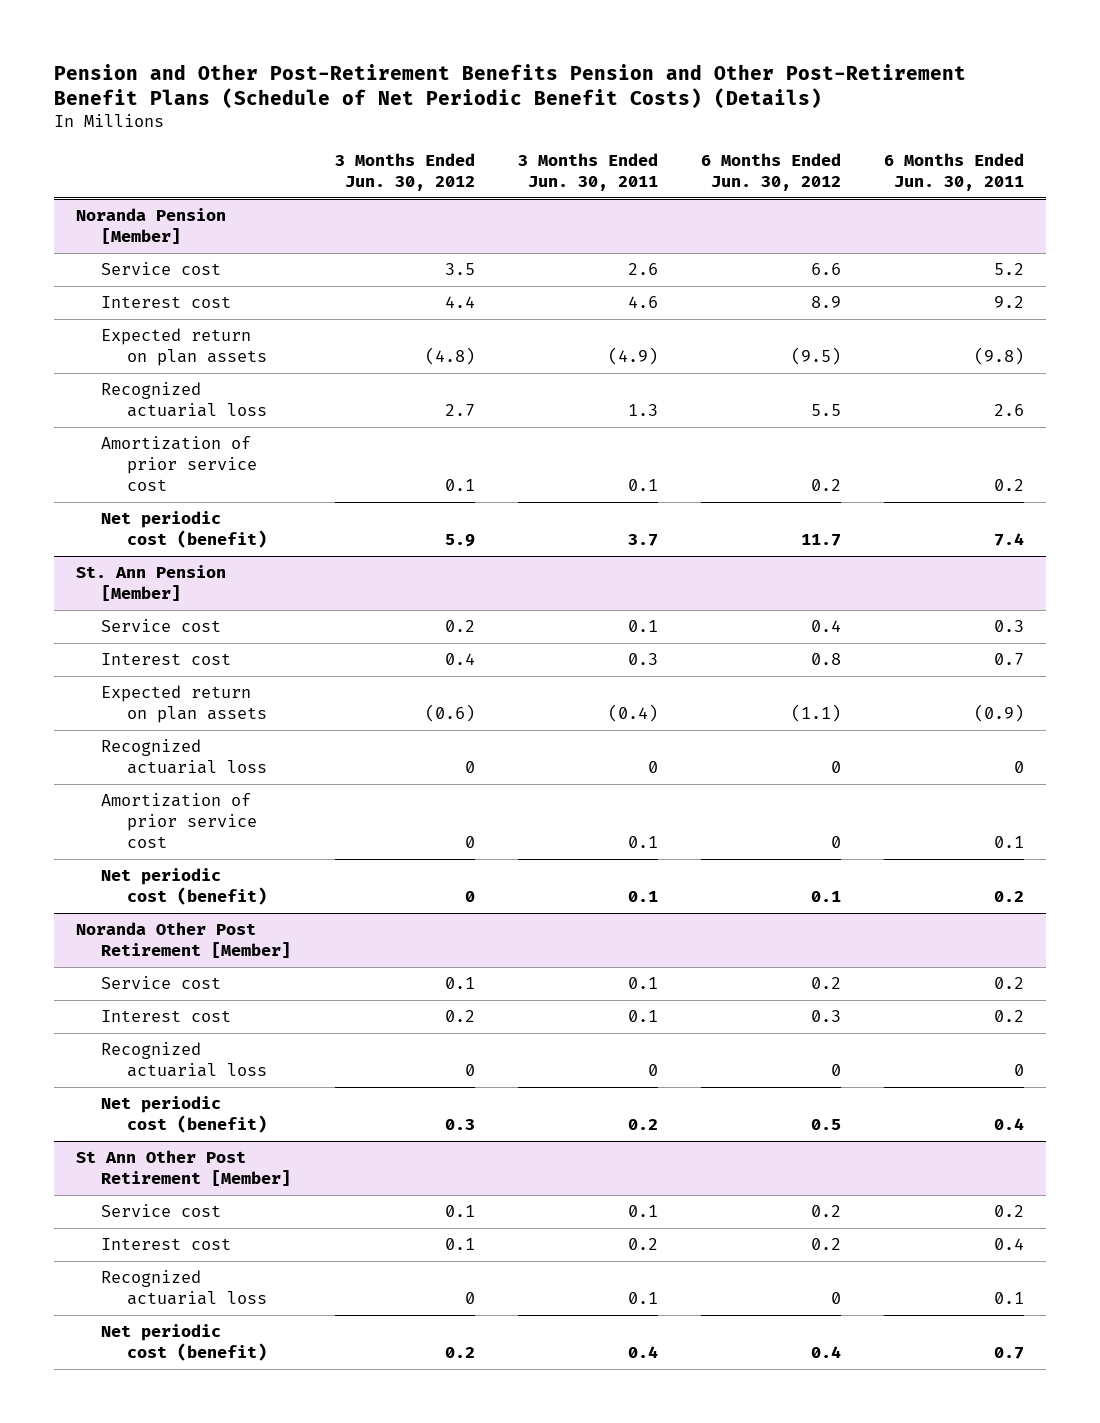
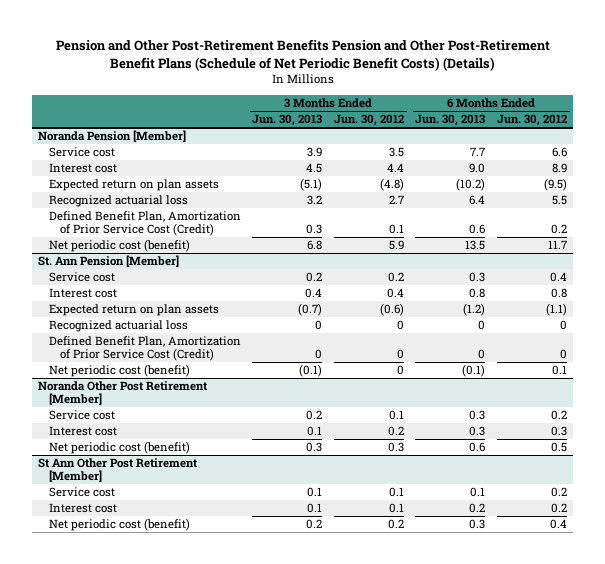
[517,152,658,191] 3 Months Ended Jun. 30, 2011 -> none
[884,152,1025,191] 6 Months Ended Jun. 30, 2011 -> none
none -> [252,114,323,127] Jun. 30, 2013
none -> [415,114,486,127] Jun. 30, 2013
[101,436,257,492] Amortization of prior service cost -> [49,211,242,237] Defined Benefit Plan, Amortization of Prior Service Cost (Credit)
[101,793,257,849] Amortization of prior service cost -> [49,336,242,362] Defined Benefit Plan, Amortization of Prior Service Cost (Credit)
[101,1042,267,1078] Recognized actuarial loss -> none
[101,1270,267,1306] Recognized actuarial loss -> none

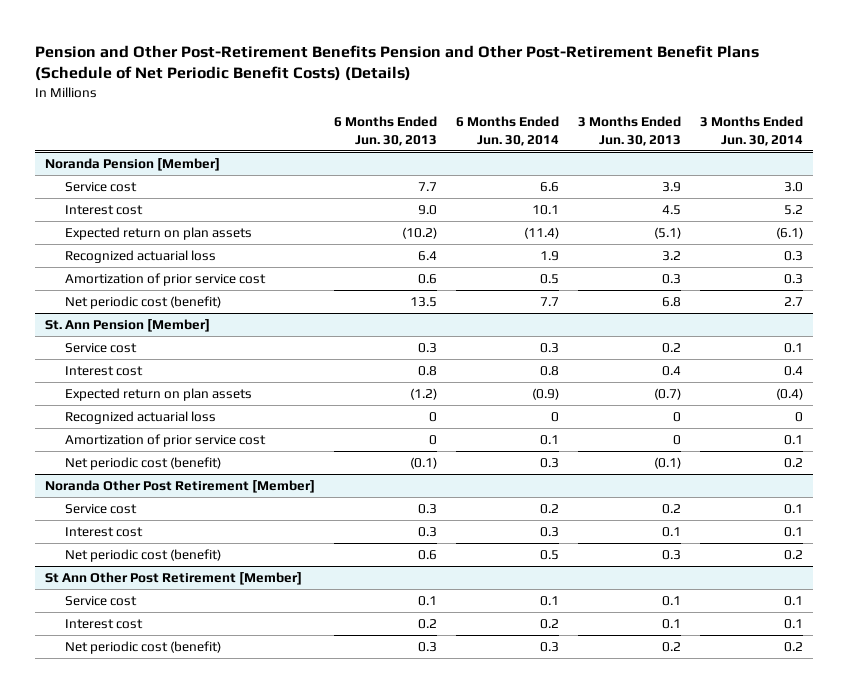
[333,114,404,127] Jun. 30, 2012 -> none
[496,114,567,127] Jun. 30, 2012 -> none
none -> [455,116,559,146] 6 Months Ended Jun. 30, 2014
none -> [700,116,804,146] 3 Months Ended Jun. 30, 2014
[49,211,242,237] Defined Benefit Plan, Amortization of Prior Service Cost (Credit) -> [65,272,267,286] Amortization of prior service cost
[49,336,242,362] Defined Benefit Plan, Amortization of Prior Service Cost (Credit) -> [65,433,267,447] Amortization of prior service cost

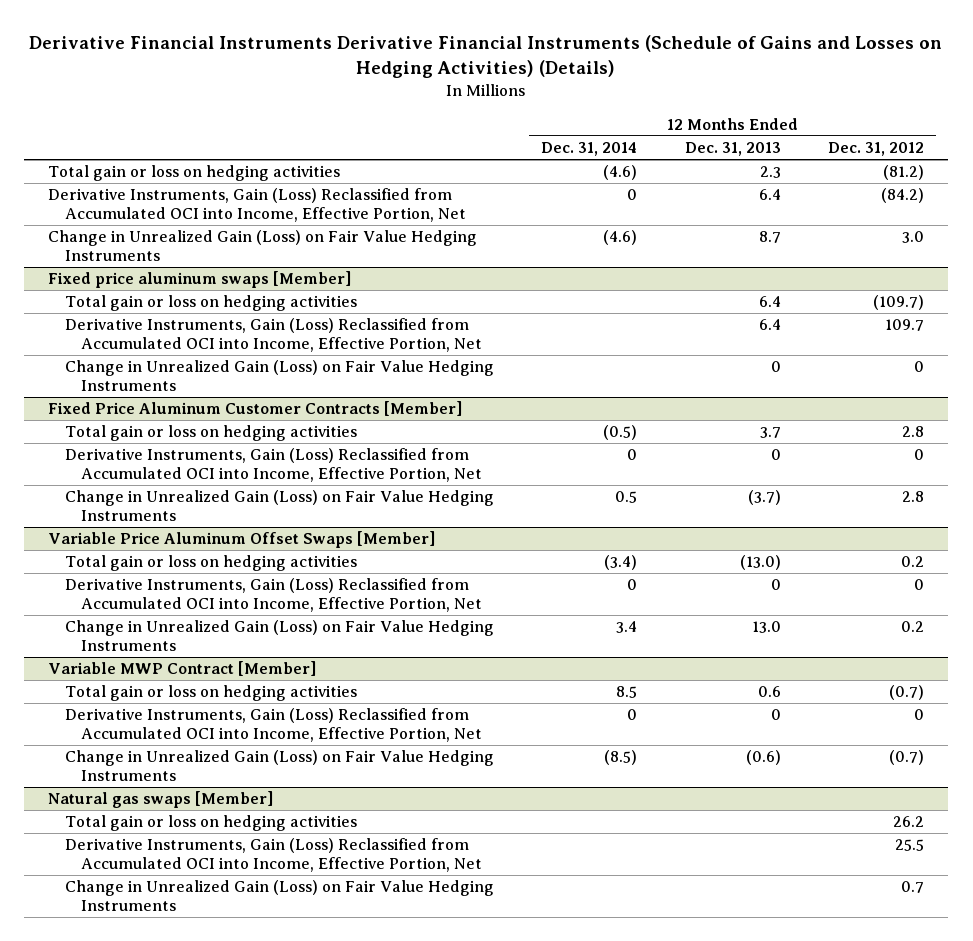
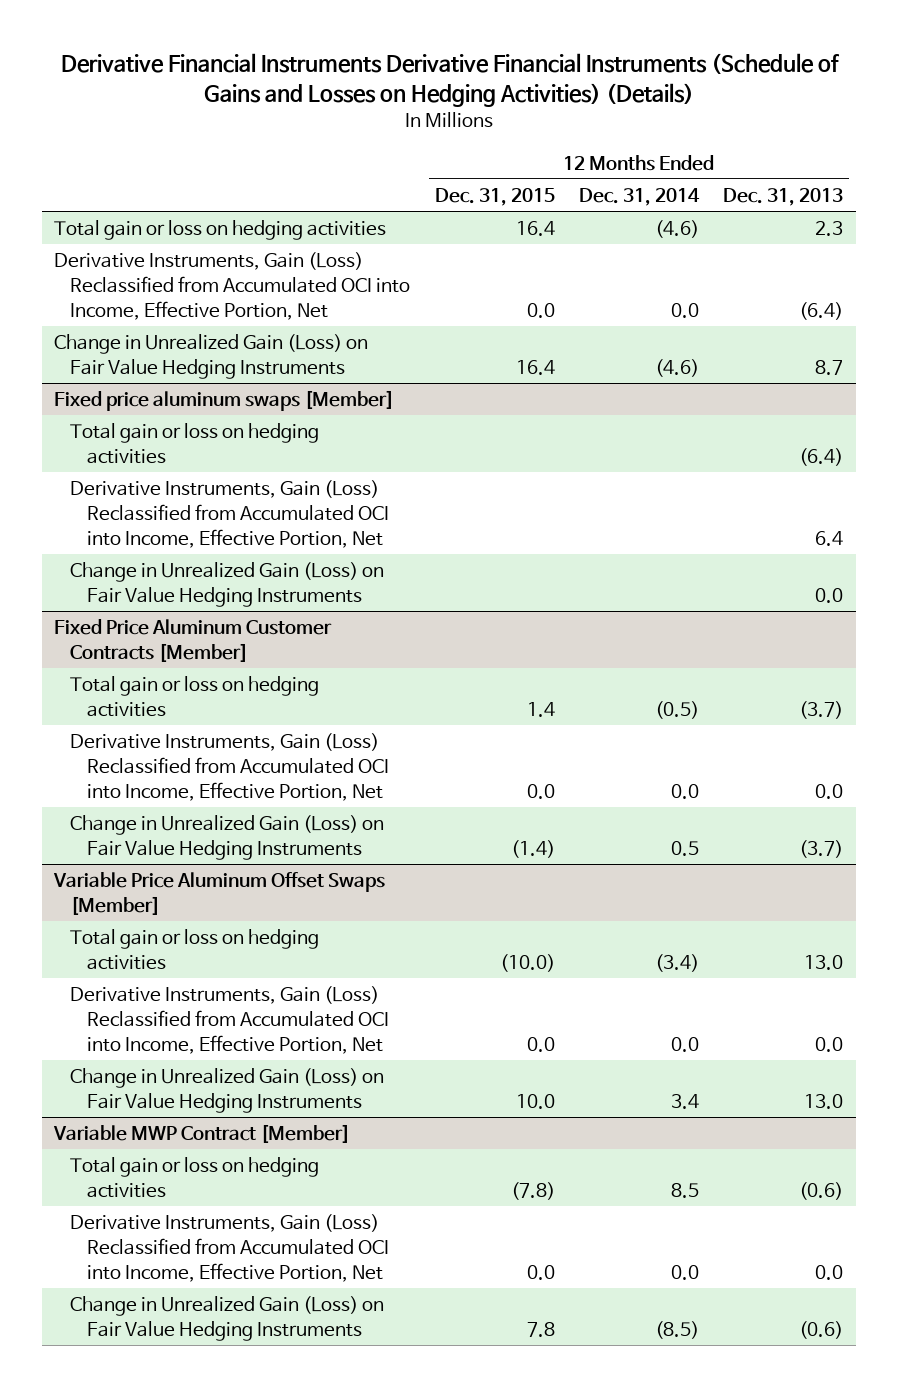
[828,141,925,156] Dec. 31, 2012 -> none
none -> [434,187,555,206] Dec. 31, 2015
[627,189,638,201] 0 -> [671,302,700,318] 0.0
[758,189,781,201] 6.4 -> [799,301,844,320] (6.4)
[758,296,781,308] 6.4 -> [799,448,844,467] (6.4)
[770,361,781,373] 0 -> [815,588,844,604] 0.0
[759,427,781,439] 3.7 -> [799,701,844,720] (3.7)
[627,449,638,461] 0 -> [671,783,700,799] 0.0
[770,449,781,461] 0 -> [815,783,844,799] 0.0
[739,555,781,571] (13.0) -> [804,955,844,971] 13.0
[627,579,638,591] 0 -> [671,1036,700,1052] 0.0
[770,579,781,591] 0 -> [815,1036,844,1052] 0.0
[757,686,781,698] 0.6 -> [799,1182,844,1201] (0.6)
[627,709,638,721] 0 -> [671,1264,700,1280] 0.0
[770,709,781,721] 0 -> [815,1264,844,1280] 0.0
[48,791,274,809] Natural gas swaps [Member] -> none
[64,815,357,832] Total gain or loss on hedging activities -> none
[64,838,482,873] Derivative Instruments, Gain (Loss) Reclassified from Accumulated OCI into Income, Effective Portion, Net -> none
[64,880,494,912] Change in Unrealized Gain (Loss) on Fair Value Hedging Instruments -> none

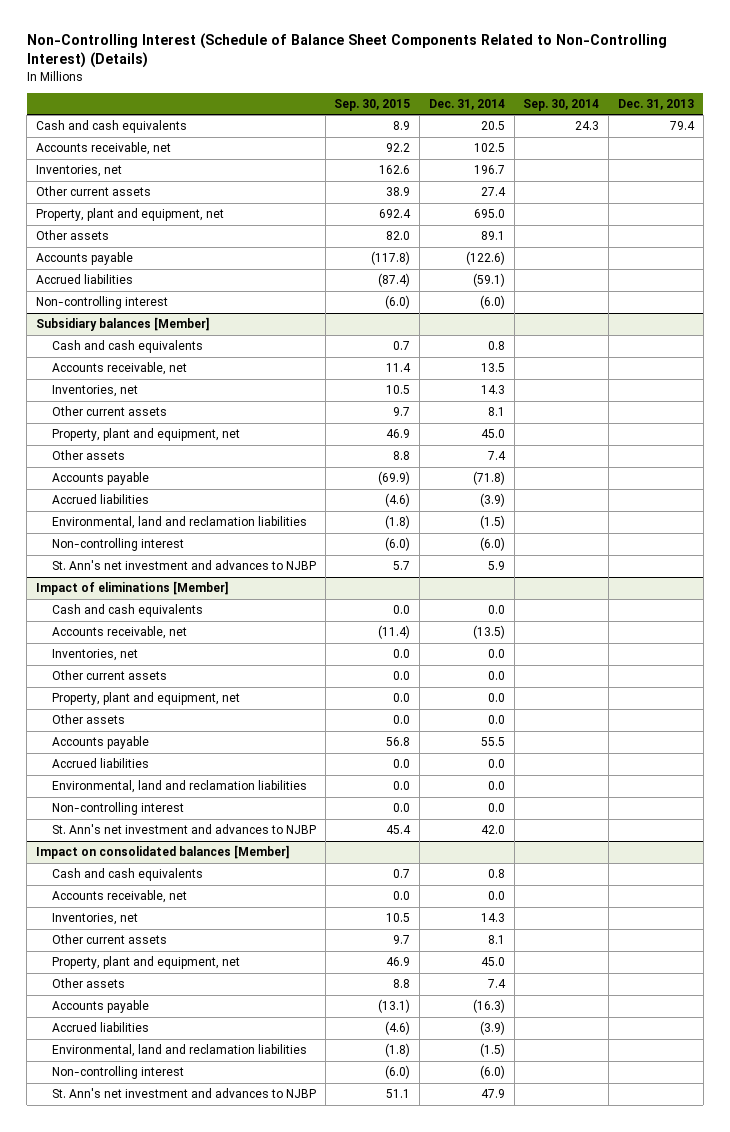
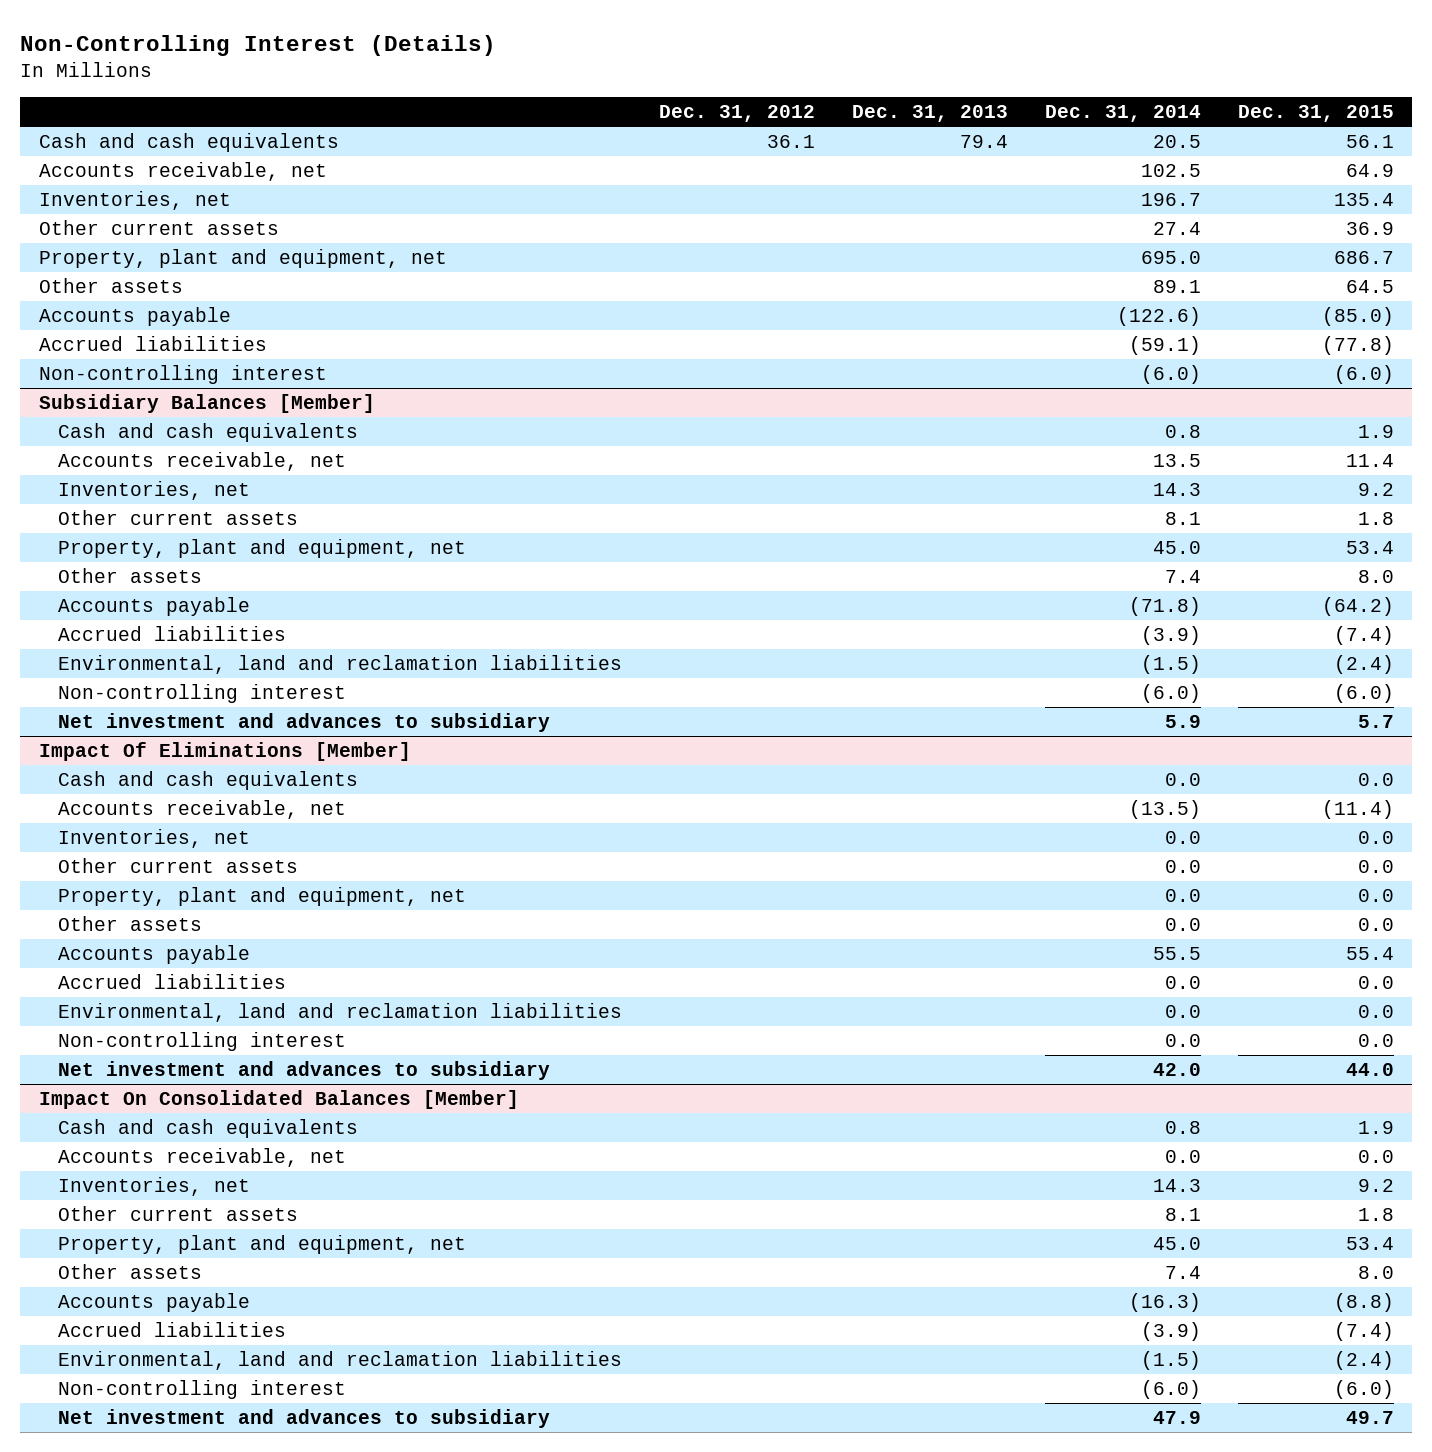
[26,33,667,69] Non-Controlling Interest (Schedule of Balance Sheet Components Related to Non-Controlling Interest) (Details) -> [20,34,497,56] Non-Controlling Interest (Details)
[334,98,411,111] Sep. 30, 2015 -> none
[523,98,600,111] Sep. 30, 2014 -> none
none -> [659,105,816,123] Dec. 31, 2012
none -> [1237,105,1394,123] Dec. 31, 2015
[35,317,210,332] Subsidiary balances [Member] -> [38,394,375,414] Subsidiary Balances [Member]
[51,560,316,571] St. Ann's net investment and advances to NJBP -> [58,713,551,733] Net investment and advances to subsidiary
[35,581,229,596] Impact of eliminations [Member] -> [38,742,411,762] Impact Of Eliminations [Member]
[51,824,316,835] St. Ann's net investment and advances to NJBP -> [58,1061,551,1081] Net investment and advances to subsidiary
[35,845,290,860] Impact on consolidated balances [Member] -> [38,1090,519,1110] Impact On Consolidated Balances [Member]
[51,1088,316,1099] St. Ann's net investment and advances to NJBP -> [58,1409,551,1429] Net investment and advances to subsidiary

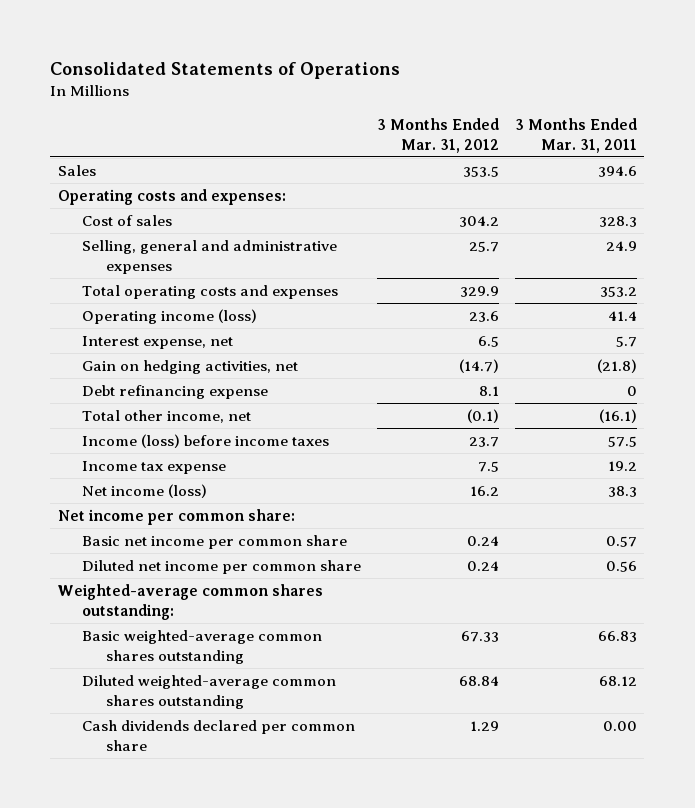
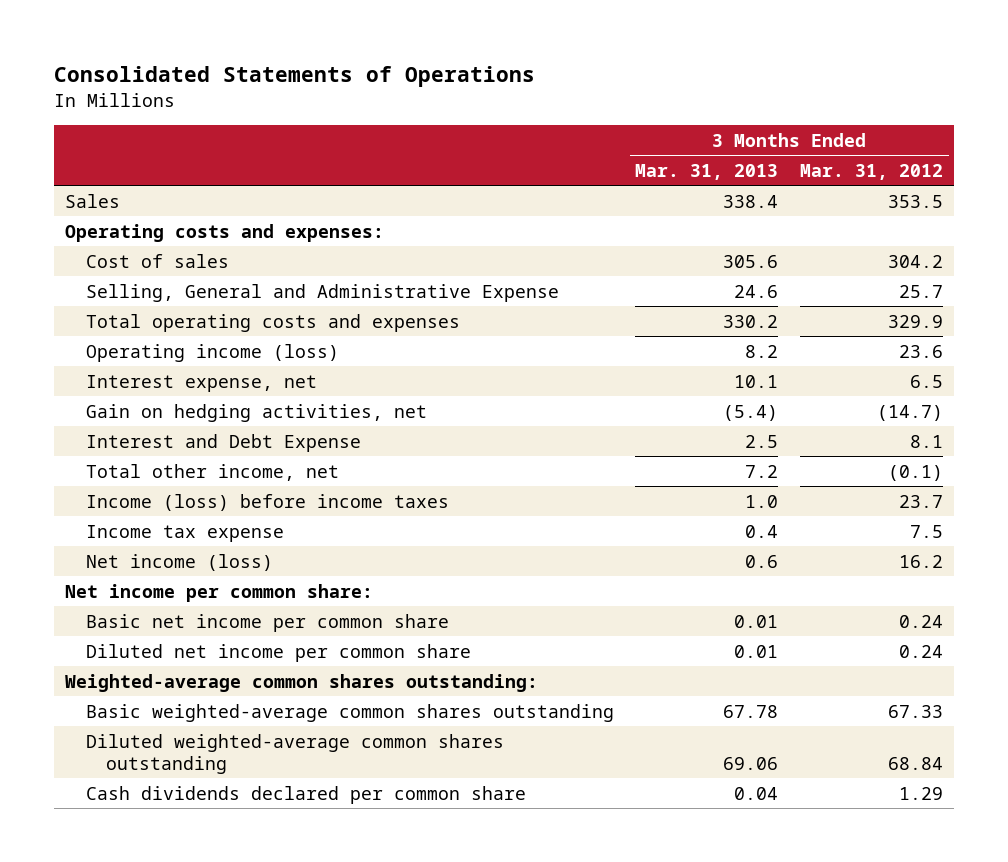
[514,117,637,153] 3 Months Ended Mar. 31, 2011 -> none
none -> [635,163,779,180] Mar. 31, 2013
[81,240,337,275] Selling, general and administrative expenses -> [85,283,559,302] Selling, General and Administrative Expense
[81,385,268,400] Debt refinancing expense -> none
none -> [85,433,361,452] Interest and Debt Expense

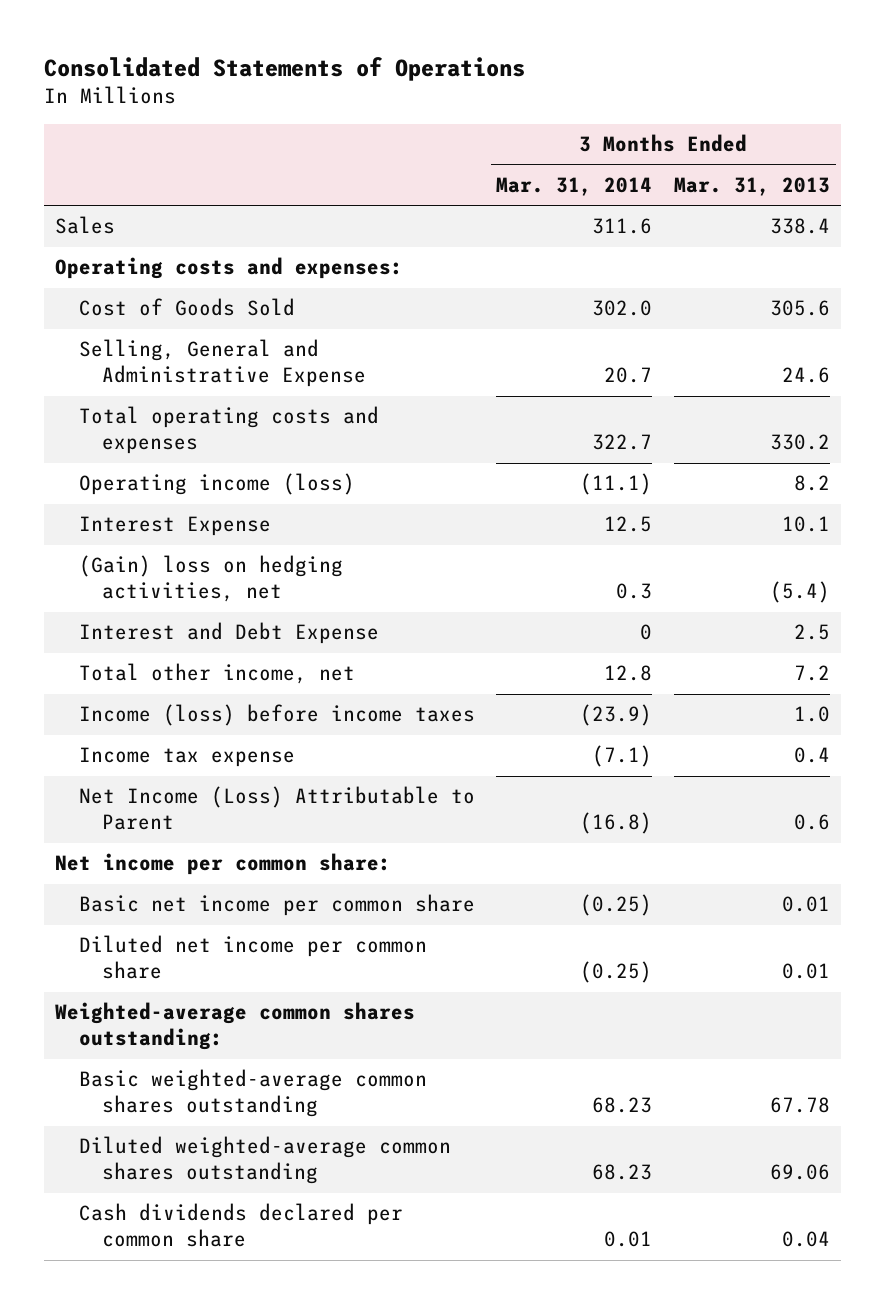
[800,163,944,180] Mar. 31, 2012 -> none
none -> [496,176,653,196] Mar. 31, 2014
[85,253,229,268] Cost of sales -> [78,298,295,317] Cost of Goods Sold
[85,374,317,392] Interest expense, net -> [78,516,271,537] Interest Expense
[85,403,427,422] Gain on hedging activities, net -> [78,555,343,603] (Gain) loss on hedging activities, net
[85,553,273,571] Net income (loss) -> [78,786,475,831] Net Income (Loss) Attributable to Parent

